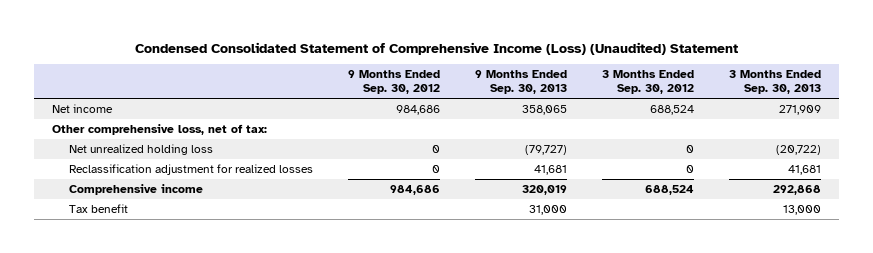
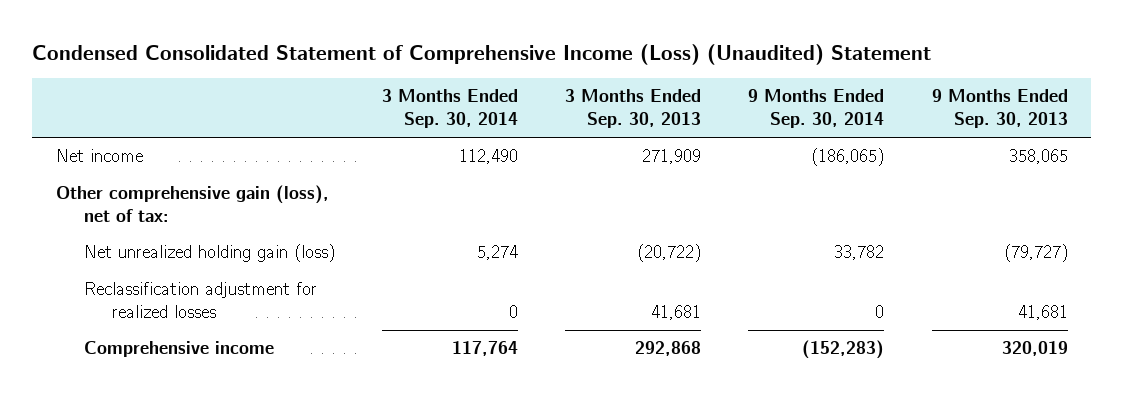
[347,70,440,95] 9 Months Ended Sep. 30, 2012 -> none
[602,70,695,95] 3 Months Ended Sep. 30, 2012 -> none
none -> [382,89,519,129] 3 Months Ended Sep. 30, 2014
none -> [748,89,885,129] 9 Months Ended Sep. 30, 2014
[51,123,267,135] Other comprehensive loss, net of tax: -> [55,185,329,223] Other comprehensive gain (loss), net of tax:
[68,143,213,155] Net unrealized holding loss -> [83,244,335,263] Net unrealized holding gain (loss)
[68,203,128,213] Tax benefit -> none

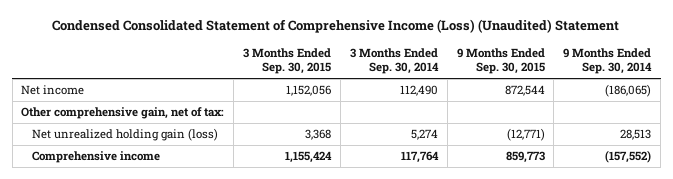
[565,89,702,129] 3 Months Ended Sep. 30, 2013 -> none
[931,89,1068,129] 9 Months Ended Sep. 30, 2013 -> none
none -> [243,47,332,75] 3 Months Ended Sep. 30, 2015
none -> [456,47,545,75] 9 Months Ended Sep. 30, 2015
[83,282,317,319] Reclassification adjustment for realized losses -> none
[55,185,329,223] Other comprehensive gain (loss), net of tax: -> [21,107,225,120] Other comprehensive gain, net of tax:
[834,245,885,261] 33,782 -> [620,129,652,141] 28,513
[802,340,885,360] (152,283) -> [605,150,652,164] (157,552)

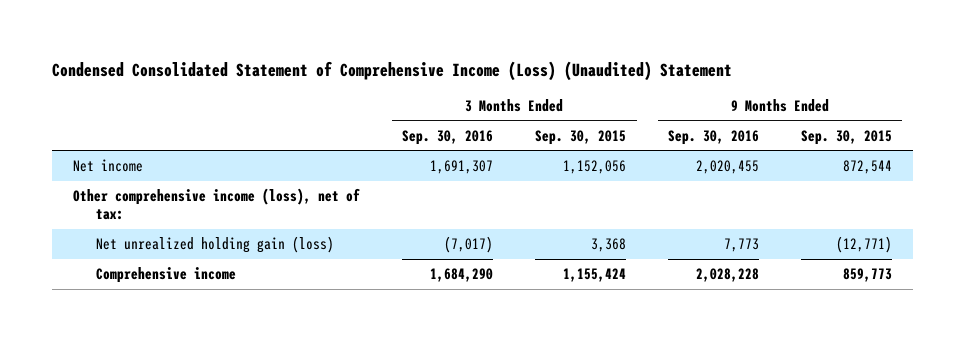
[349,47,439,75] 3 Months Ended Sep. 30, 2014 -> none
[563,47,653,75] 9 Months Ended Sep. 30, 2014 -> none
none -> [402,129,494,145] Sep. 30, 2016
none -> [668,129,760,145] Sep. 30, 2016
[21,107,225,120] Other comprehensive gain, net of tax: -> [73,188,361,221] Other comprehensive income (loss), net of tax:

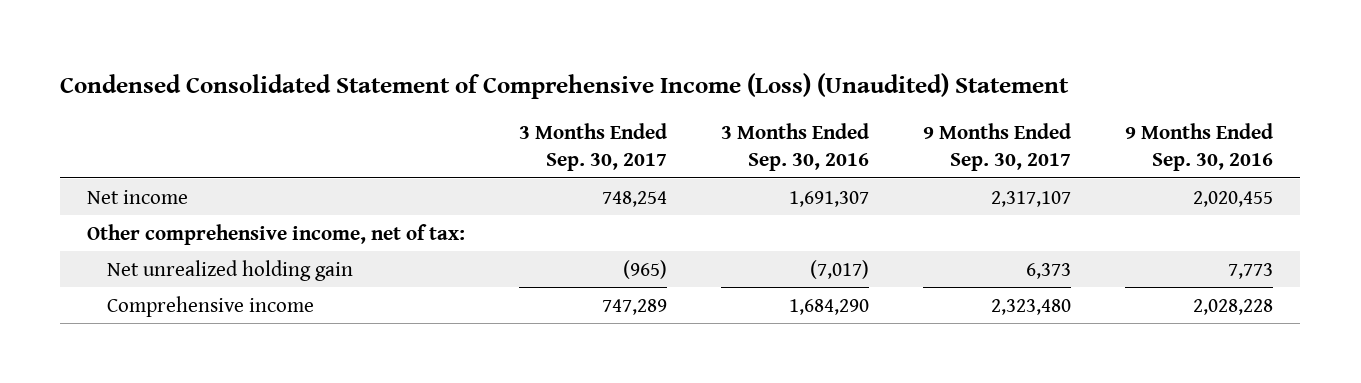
[535,129,627,145] Sep. 30, 2015 -> none
[800,129,892,145] Sep. 30, 2015 -> none
none -> [519,123,668,172] 3 Months Ended Sep. 30, 2017
none -> [923,123,1072,172] 9 Months Ended Sep. 30, 2017
[73,188,361,221] Other comprehensive income (loss), net of tax: -> [87,223,466,245] Other comprehensive income, net of tax:
[95,236,334,254] Net unrealized holding gain (loss) -> [107,259,354,281] Net unrealized holding gain

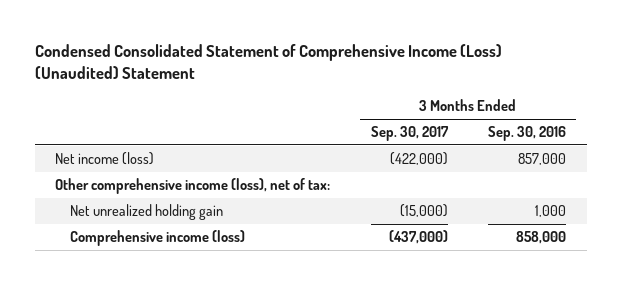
[923,123,1072,172] 9 Months Ended Sep. 30, 2017 -> none
[1125,123,1274,172] 9 Months Ended Sep. 30, 2016 -> none
[87,189,189,204] Net income -> [54,152,154,166] Net income (loss)
[602,190,668,207] 748,254 -> [389,152,448,166] (422,000)
[789,190,870,207] 1,691,307 -> [518,153,567,166] 857,000
[87,223,466,245] Other comprehensive income, net of tax: -> [54,178,330,195] Other comprehensive income (loss), net of tax:
[623,259,668,279] (965) -> [399,204,448,218] (15,000)
[810,259,870,279] (7,017) -> [535,205,567,218] 1,000
[107,295,315,317] Comprehensive income -> [70,230,246,247] Comprehensive income (loss)
[602,298,668,315] 747,289 -> [388,230,448,245] (437,000)
[789,298,870,315] 1,684,290 -> [516,231,567,245] 858,000

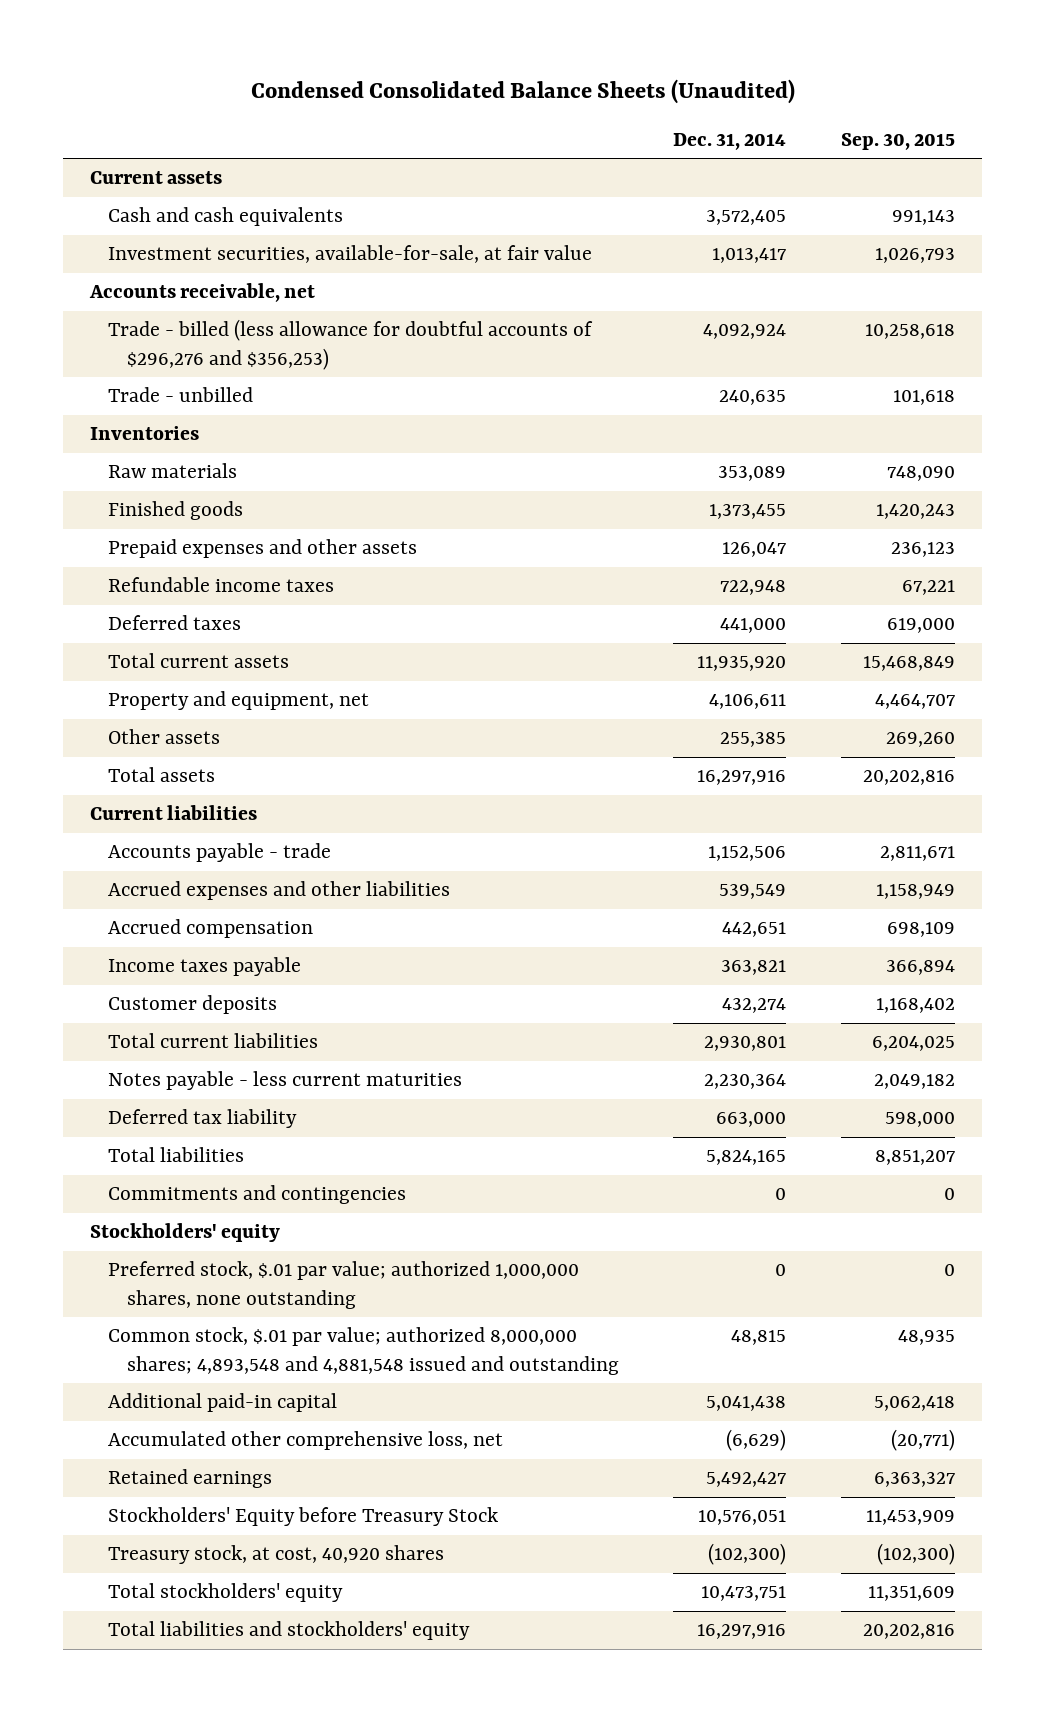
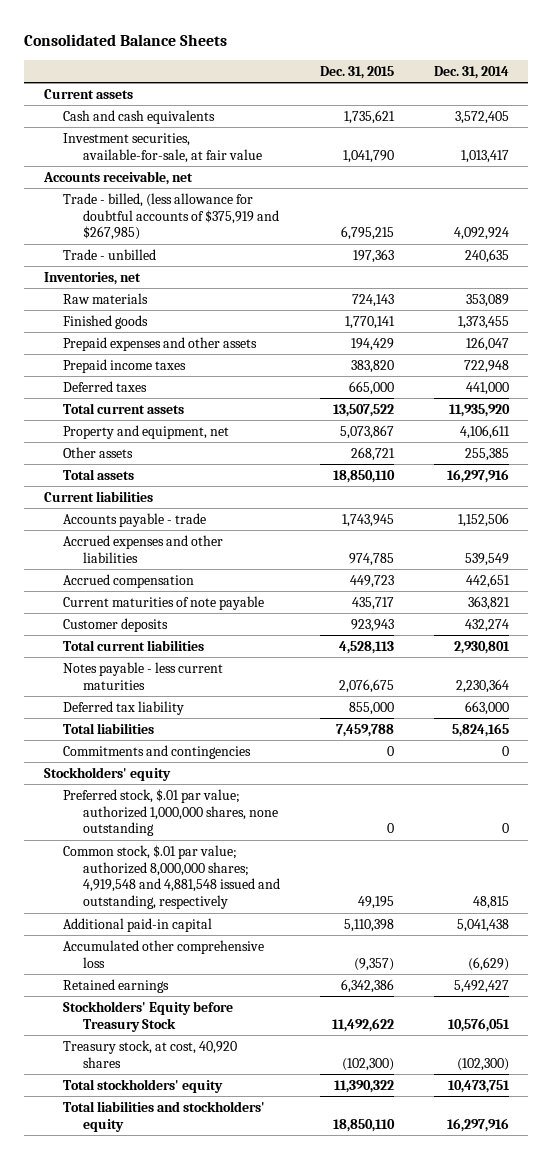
[250,78,795,104] Condensed Consolidated Balance Sheets (Unaudited) -> [23,33,227,46] Consolidated Balance Sheets
[840,132,955,150] Sep. 30, 2015 -> none
none -> [319,65,394,79] Dec. 31, 2015
[108,319,594,370] Trade - billed (less allowance for doubtful accounts of $296,276 and $356,253) -> [63,193,279,241] Trade - billed, (less allowance for doubtful accounts of $375,919 and $267,985)
[90,426,200,441] Inventories -> [43,272,141,286] Inventories, net
[108,577,335,593] Refundable income taxes -> [63,359,187,374] Prepaid income taxes
[108,957,302,977] Income taxes payable -> [63,596,265,611] Current maturities of note payable
[108,1327,619,1375] Common stock, $.01 par value; authorized 8,000,000 shares; 4,893,548 and 4,881,548 issued and outstanding -> [63,845,280,910] Common stock, $.01 par value; authorized 8,000,000 shares; 4,919,548 and 4,881,548 issued and outstanding, respectively
[108,1431,504,1451] Accumulated other comprehensive loss, net -> [63,940,265,968] Accumulated other comprehensive loss

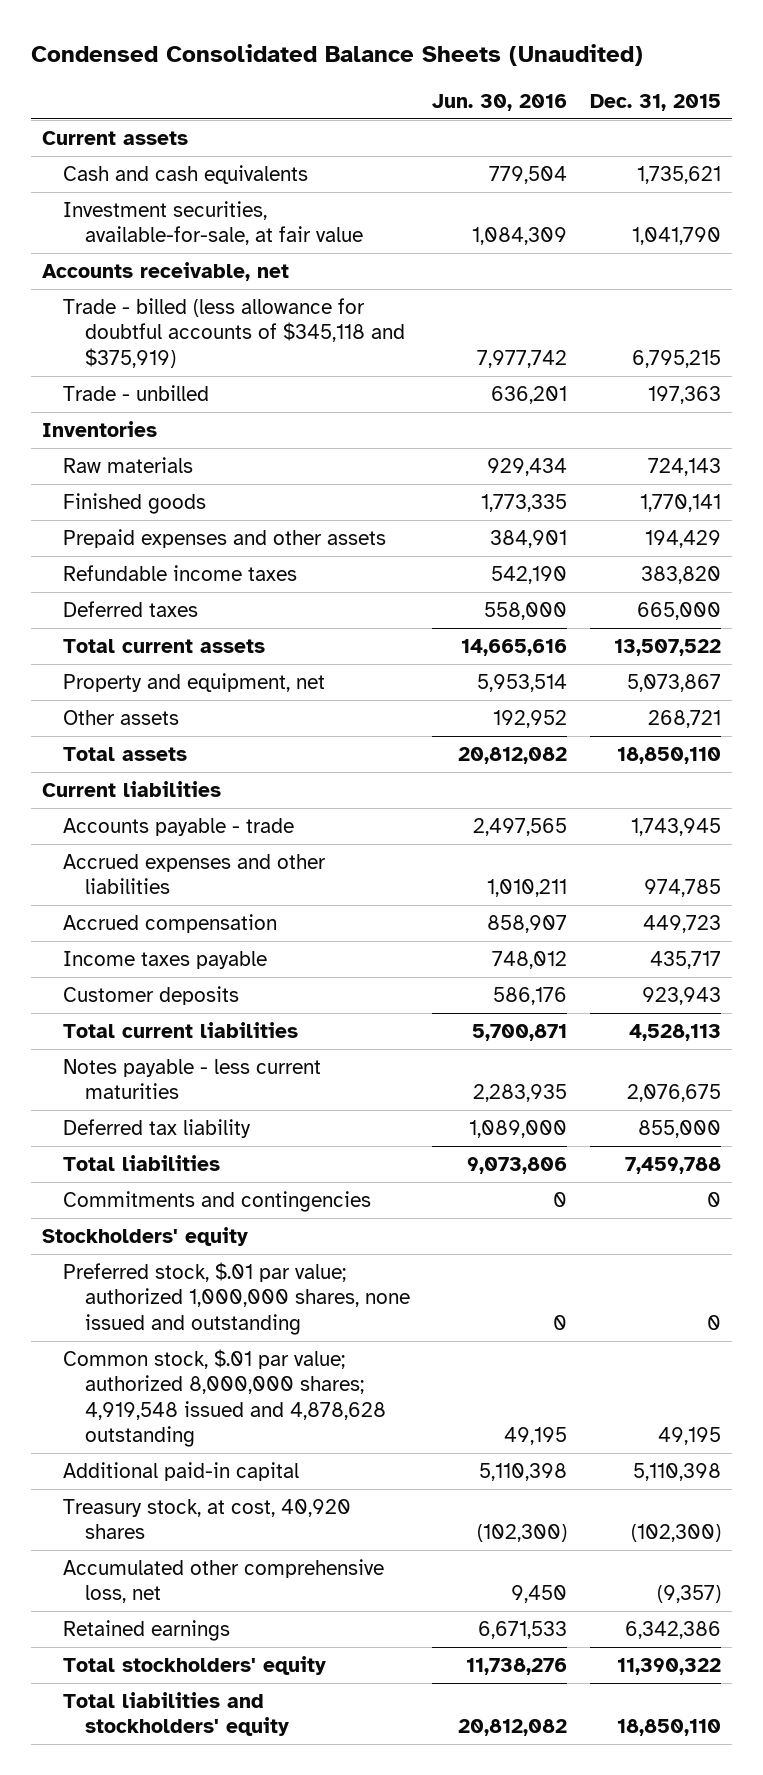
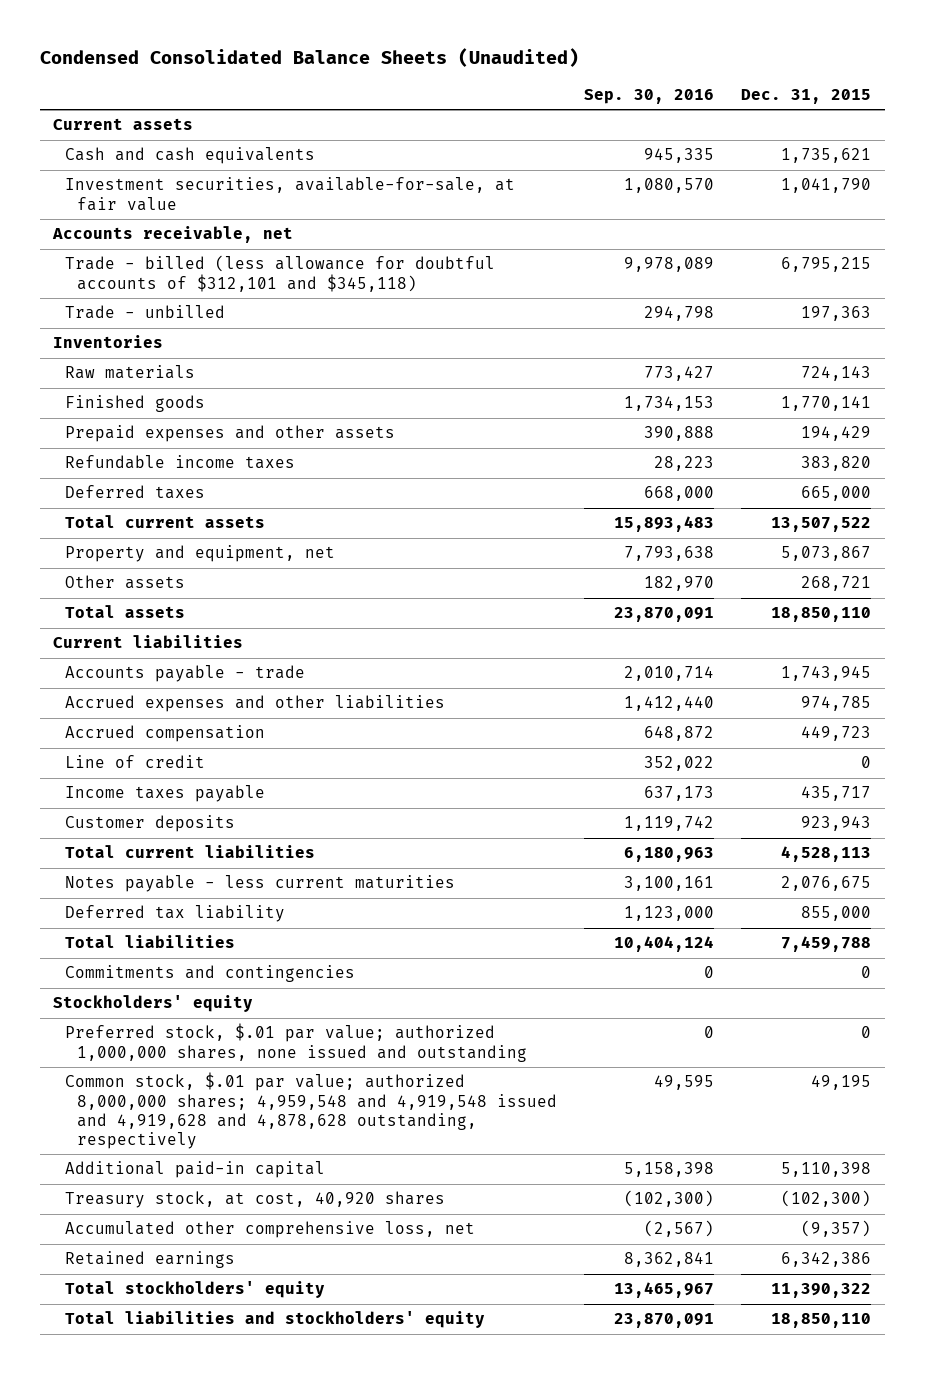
[432,93,568,111] Jun. 30, 2016 -> none
none -> [584,88,715,104] Sep. 30, 2016
[63,297,405,368] Trade - billed (less allowance for doubtful accounts of $345,118 and $375,919) -> [65,255,496,292] Trade - billed (less allowance for doubtful accounts of $312,101 and $345,118)
none -> [65,755,206,769] Line of credit
[63,1348,386,1448] Common stock, $.01 par value; authorized 8,000,000 shares; 4,919,548 issued and 4,878,628 outstanding -> [65,1072,558,1149] Common stock, $.01 par value; authorized 8,000,000 shares; 4,959,548 and 4,919,548 issued and 4,919,628 and 4,878,628 outstanding, respectively

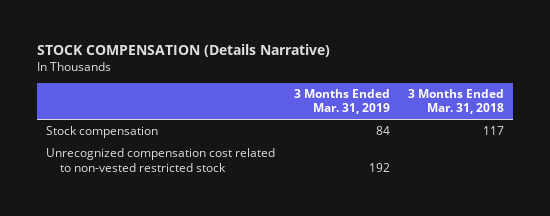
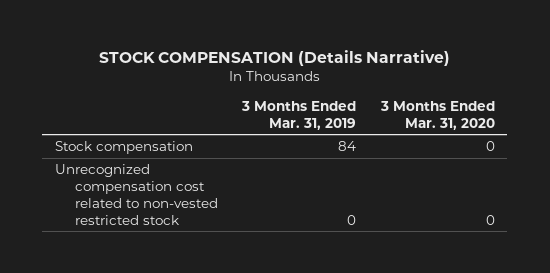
[407,88,504,115] 3 Months Ended Mar. 31, 2018 -> none
none -> [379,100,495,130] 3 Months Ended Mar. 31, 2020
[368,162,390,172] 192 -> [347,214,357,225] 0

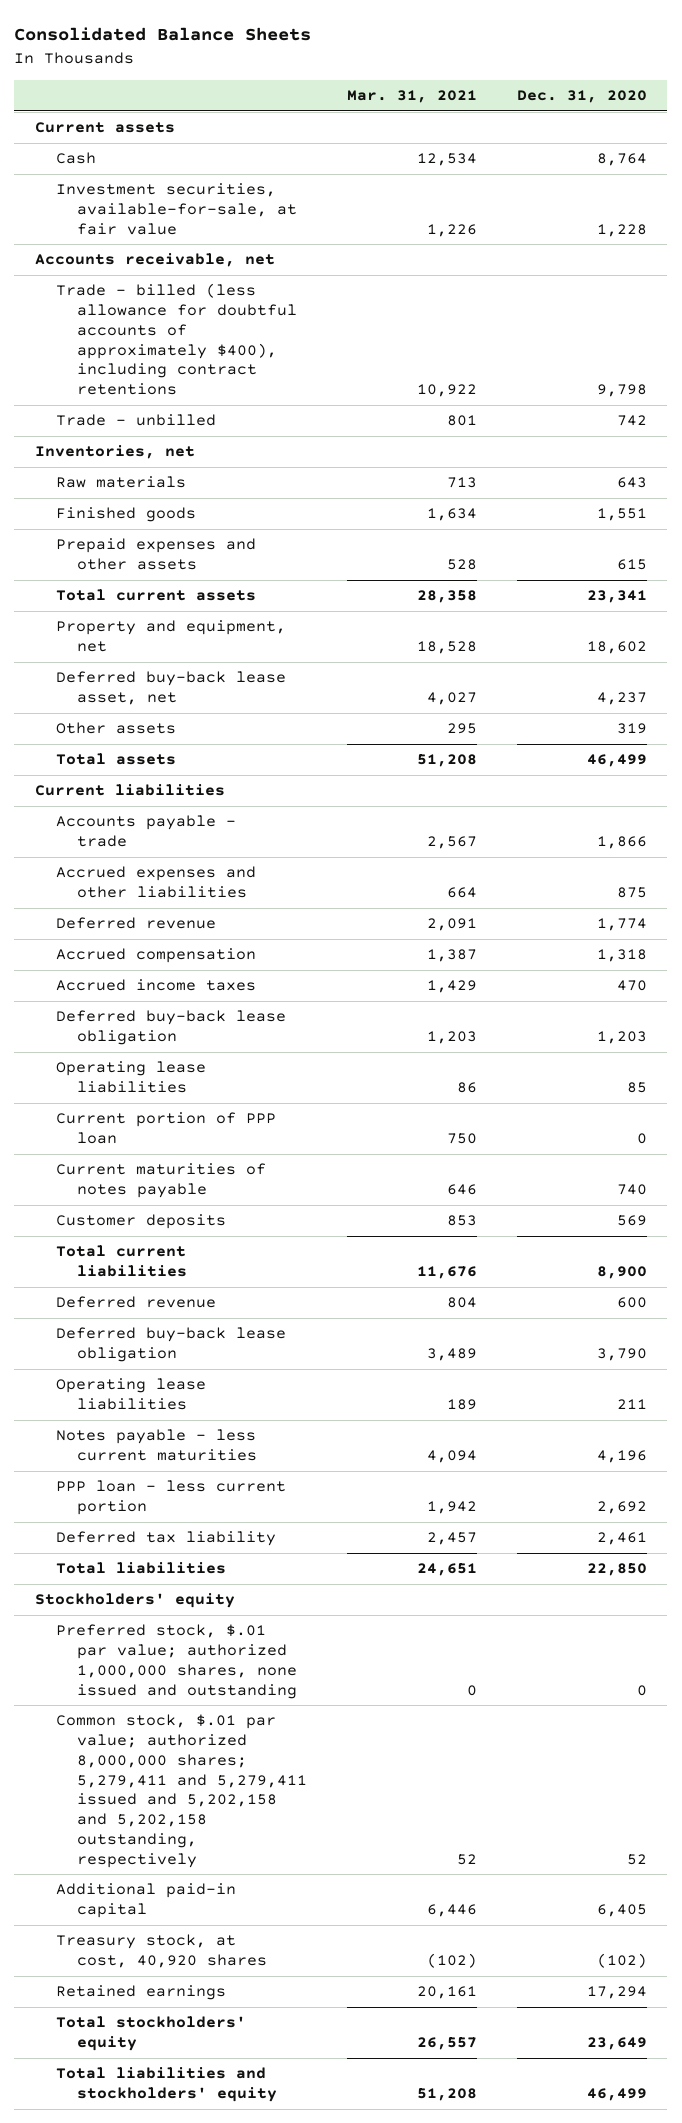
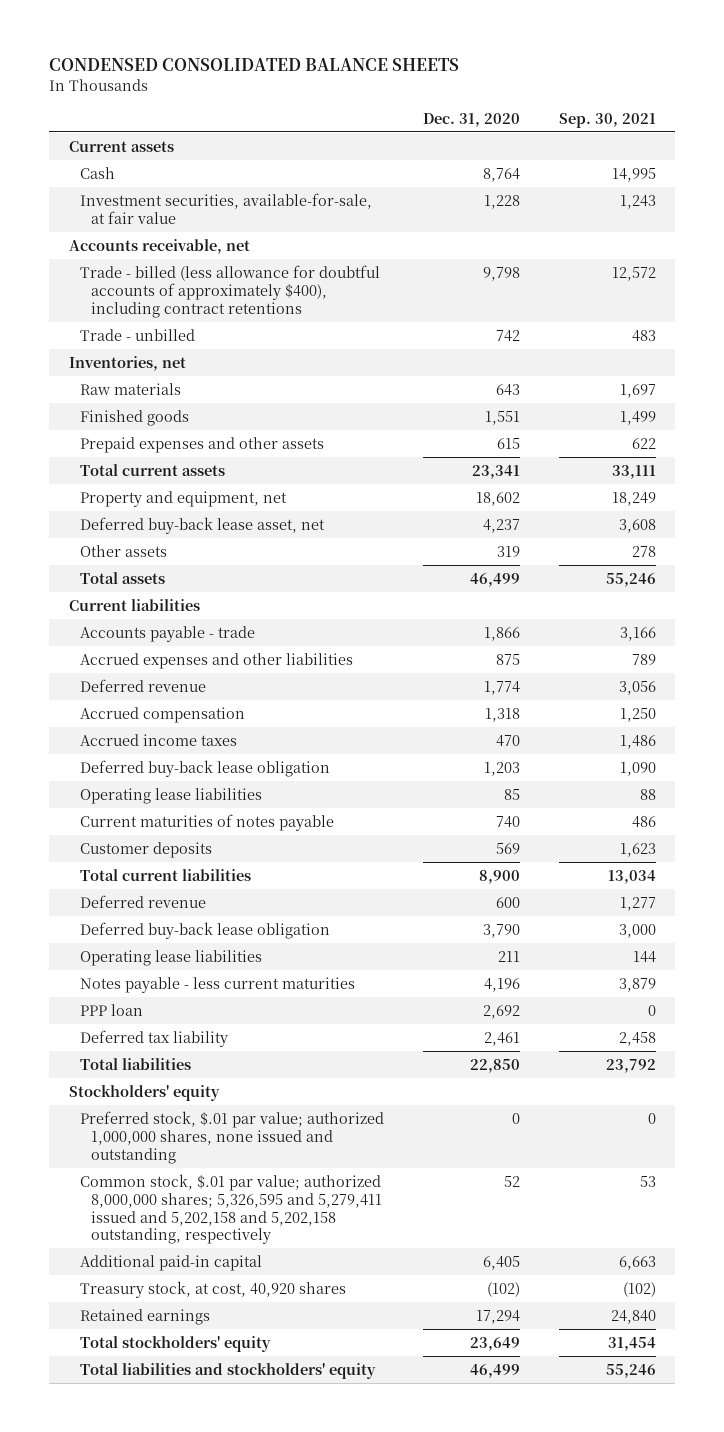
[14,27,312,42] Consolidated Balance Sheets -> [49,58,460,72] CONDENSED CONSOLIDATED BALANCE SHEETS
[346,90,477,104] Mar. 31, 2021 -> none
none -> [558,112,656,128] Sep. 30, 2021
[55,1112,276,1145] Current portion of PPP loan -> none
[55,1480,286,1516] PPP loan - less current portion -> [79,1003,143,1016] PPP loan
[55,1714,307,1868] Common stock, $.01 par value; authorized 8,000,000 shares; 5,279,411 and 5,279,411 issued and 5,202,158 and 5,202,158 outstanding, respectively -> [79,1173,382,1245] Common stock, $.01 par value; authorized 8,000,000 shares; 5,326,595 and 5,279,411 issued and 5,202,158 and 5,202,158 outstanding, respectively

